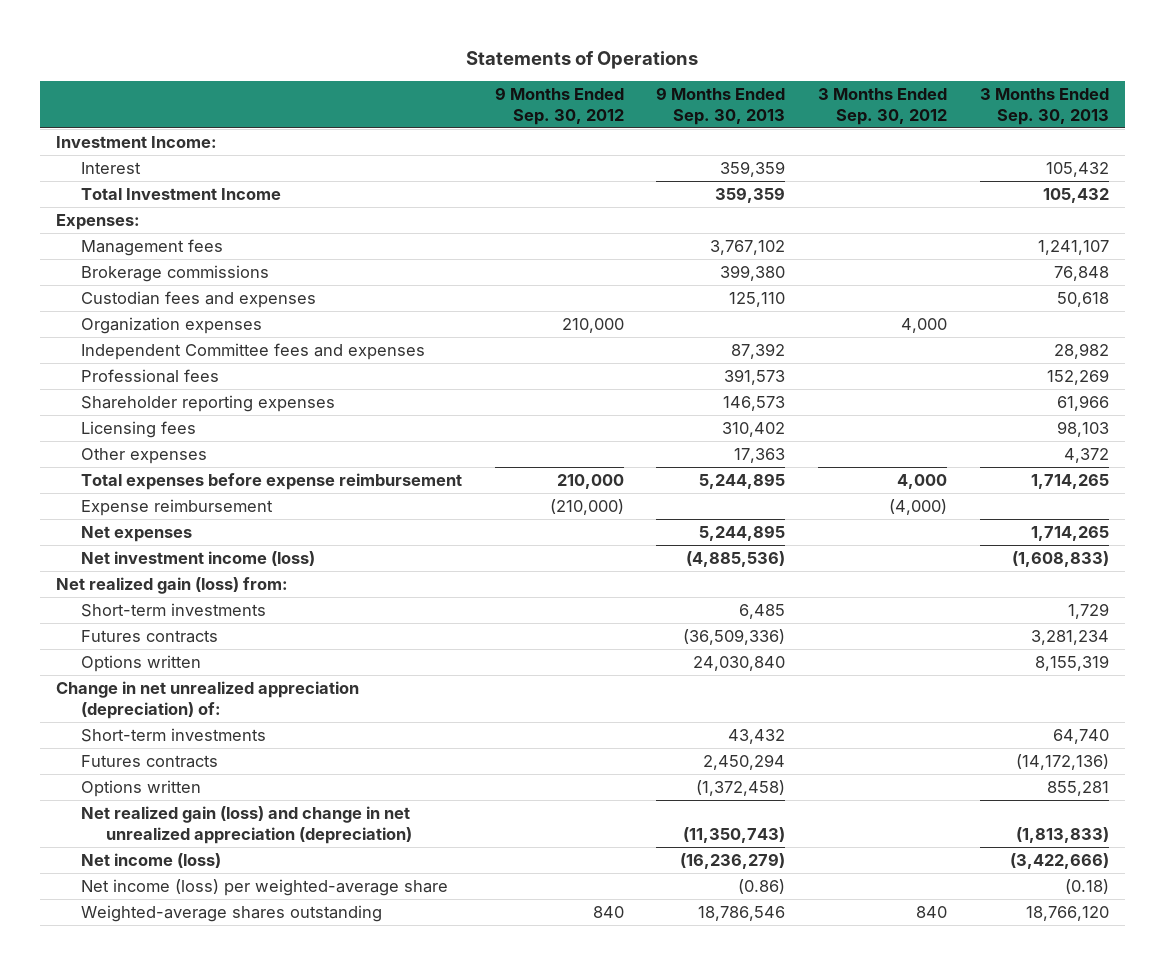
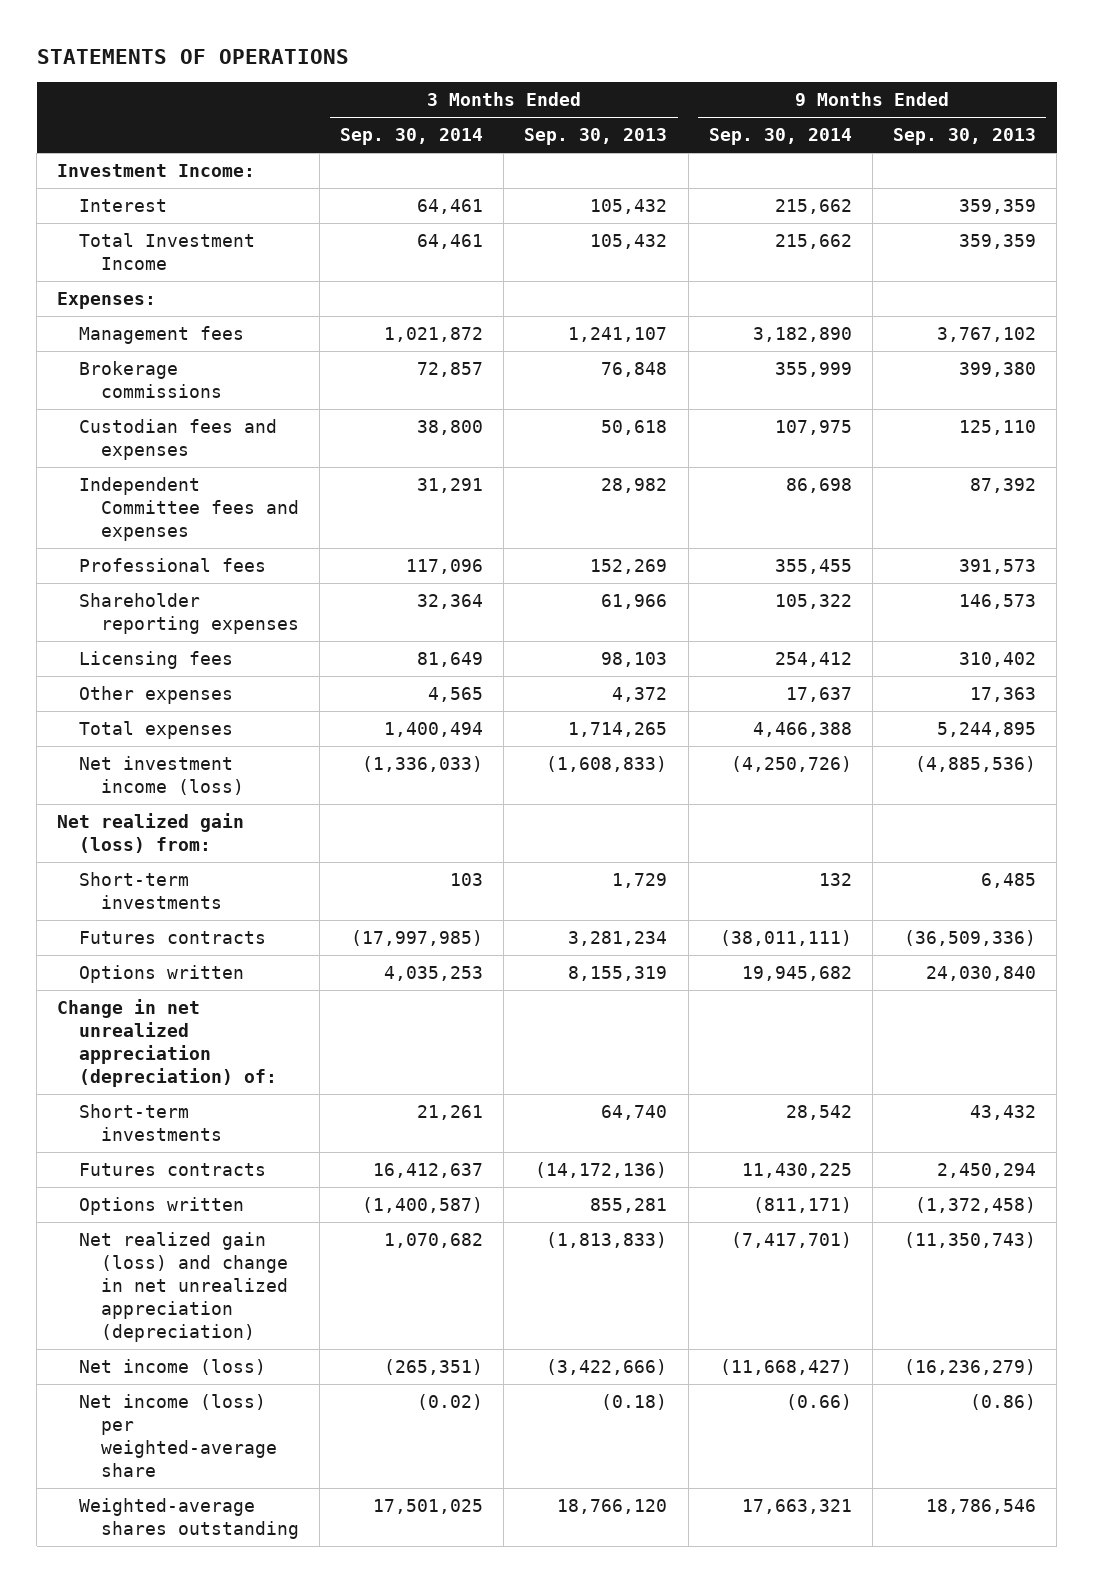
[466,50,699,69] Statements of Operations -> [36,49,349,65] STATEMENTS OF OPERATIONS
[494,86,624,126] 9 Months Ended Sep. 30, 2012 -> none
[817,87,947,126] 3 Months Ended Sep. 30, 2012 -> none
none -> [340,128,484,146] Sep. 30, 2014
none -> [708,128,852,146] Sep. 30, 2014
[80,316,262,334] Organization expenses -> none
[80,472,462,490] Total expenses before expense reimbursement -> none
[80,498,273,516] Expense reimbursement -> none
[80,525,192,542] Net expenses -> [79,721,234,740] Total expenses

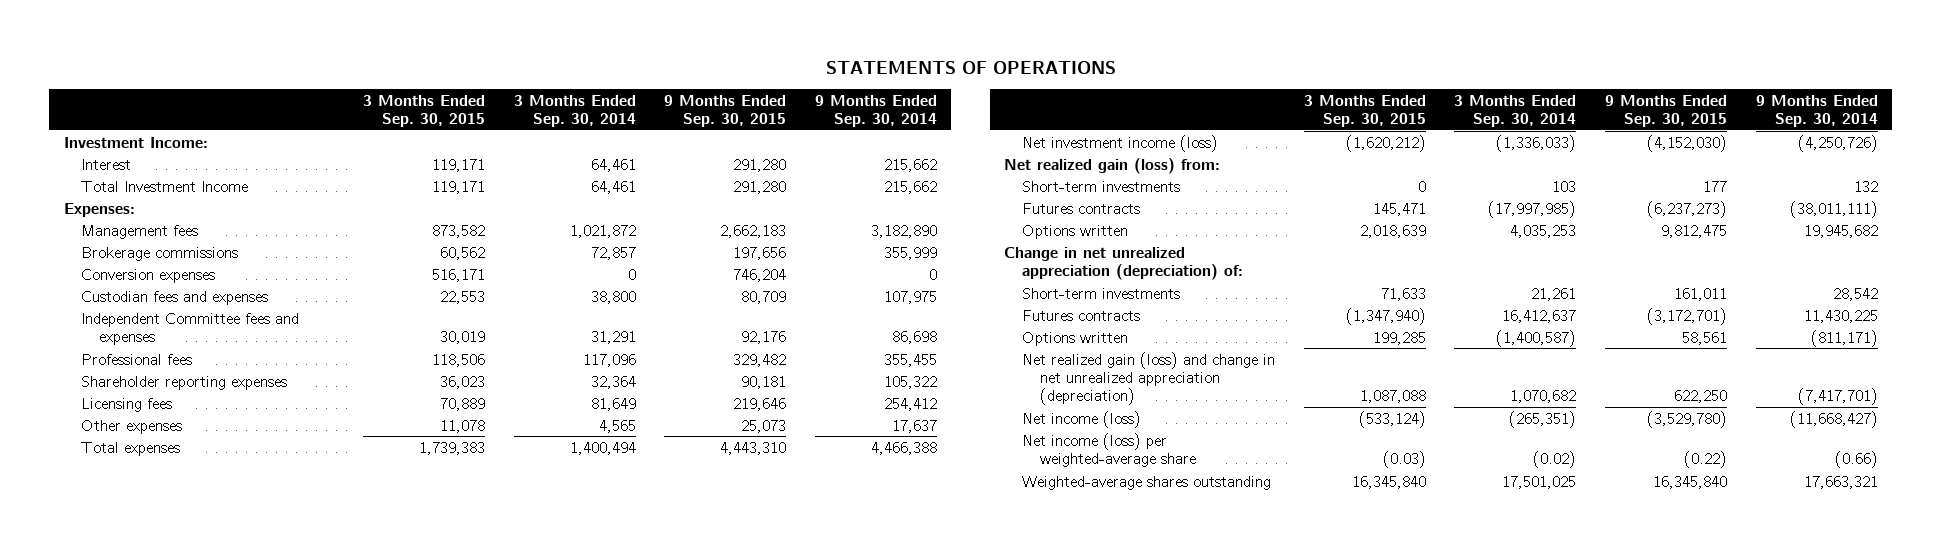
[524,128,668,146] Sep. 30, 2013 -> none
[893,128,1037,146] Sep. 30, 2013 -> none
none -> [362,94,485,127] 3 Months Ended Sep. 30, 2015
none -> [664,94,787,127] 9 Months Ended Sep. 30, 2015
none -> [81,268,216,283] Conversion expenses

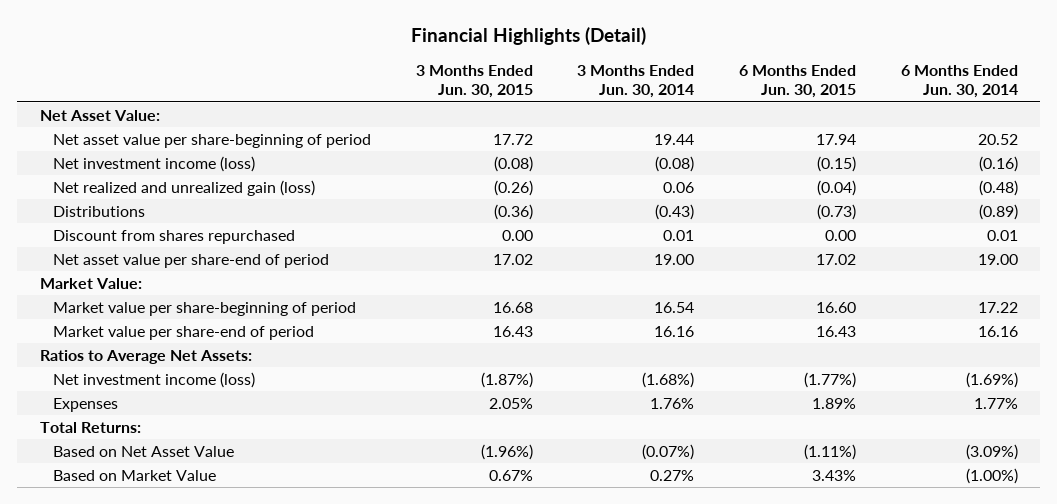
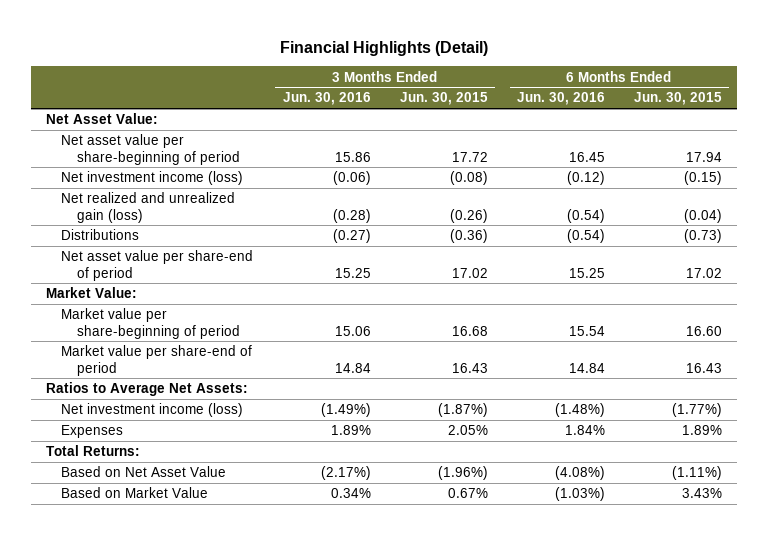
[577,65,695,99] 3 Months Ended Jun. 30, 2014 -> none
[900,65,1018,99] 6 Months Ended Jun. 30, 2014 -> none
none -> [282,92,371,106] Jun. 30, 2016
none -> [516,92,605,106] Jun. 30, 2016
[52,229,295,244] Discount from shares repurchased -> none

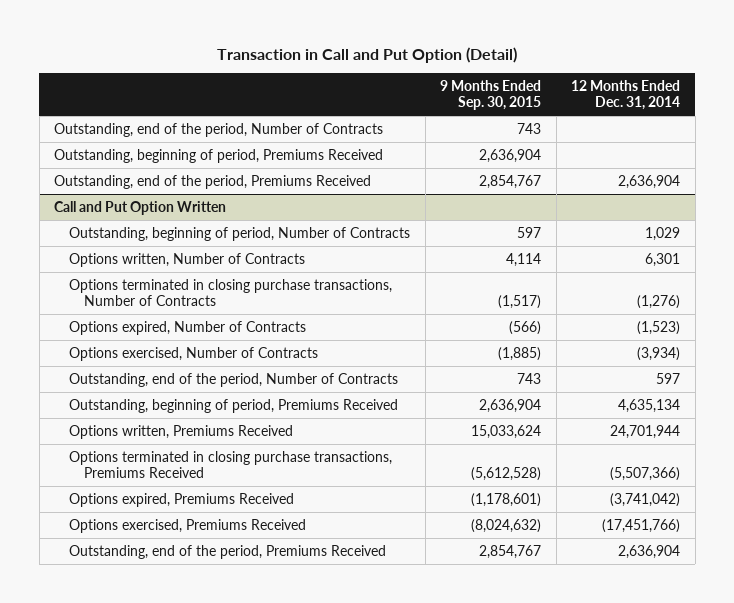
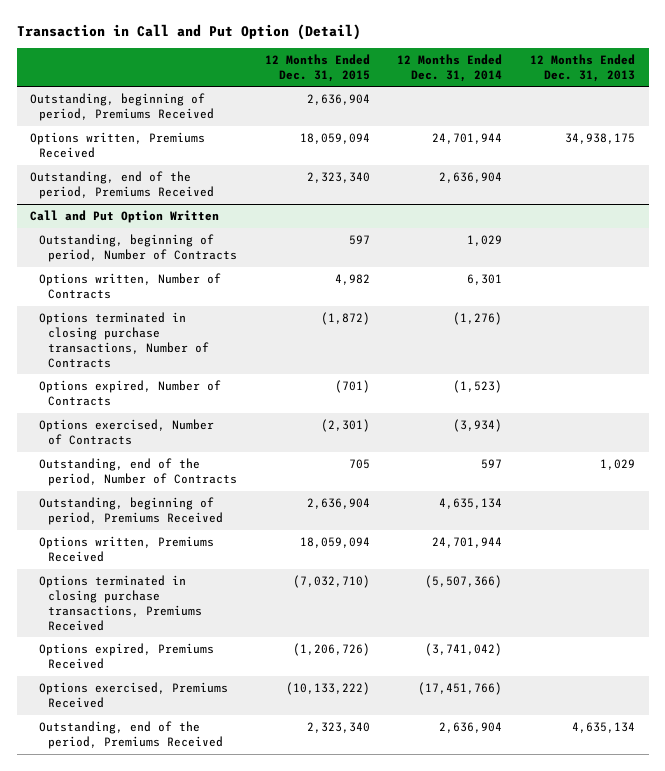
[440,79,542,110] 9 Months Ended Sep. 30, 2015 -> none
none -> [264,53,370,82] 12 Months Ended Dec. 31, 2015
none -> [529,53,635,82] 12 Months Ended Dec. 31, 2013
[54,122,384,137] Outstanding, end of the period, Number of Contracts -> none
none -> [30,132,206,158] Options written, Premiums Received

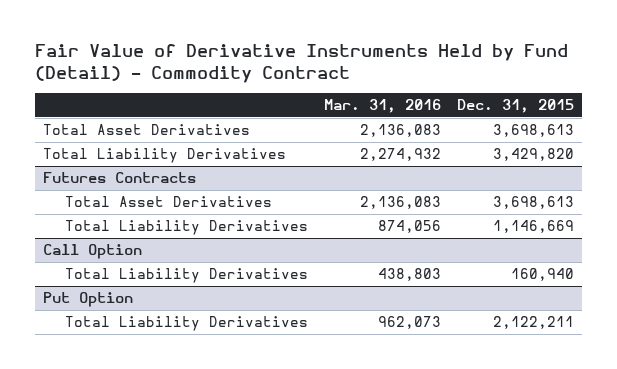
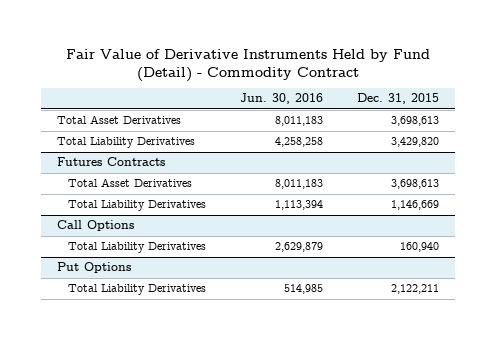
[324,99,442,114] Mar. 31, 2016 -> none
none -> [239,93,323,105] Jun. 30, 2016
[42,244,142,260] Call Option -> [57,220,135,232] Call Options
[42,292,133,308] Put Option -> [57,262,132,274] Put Options

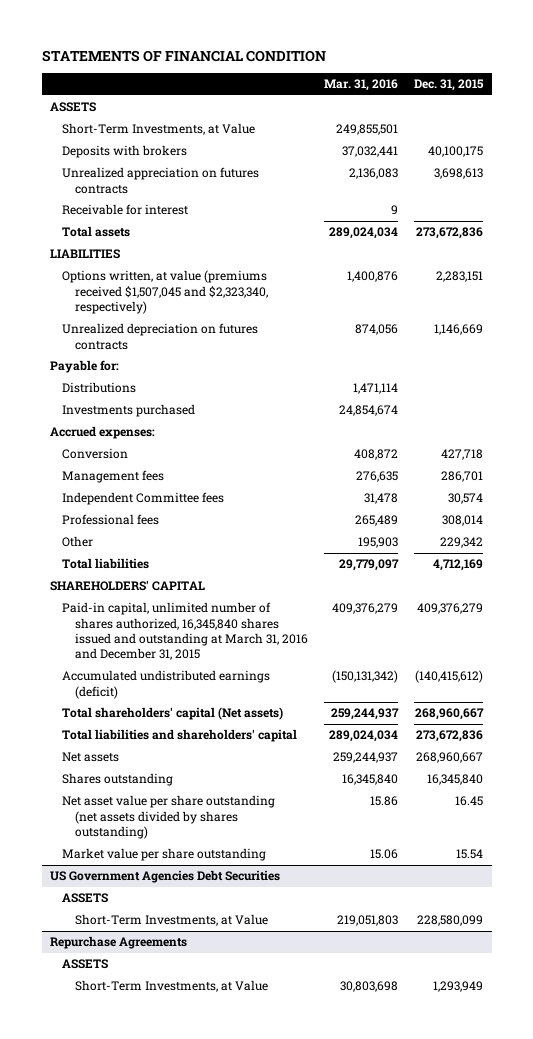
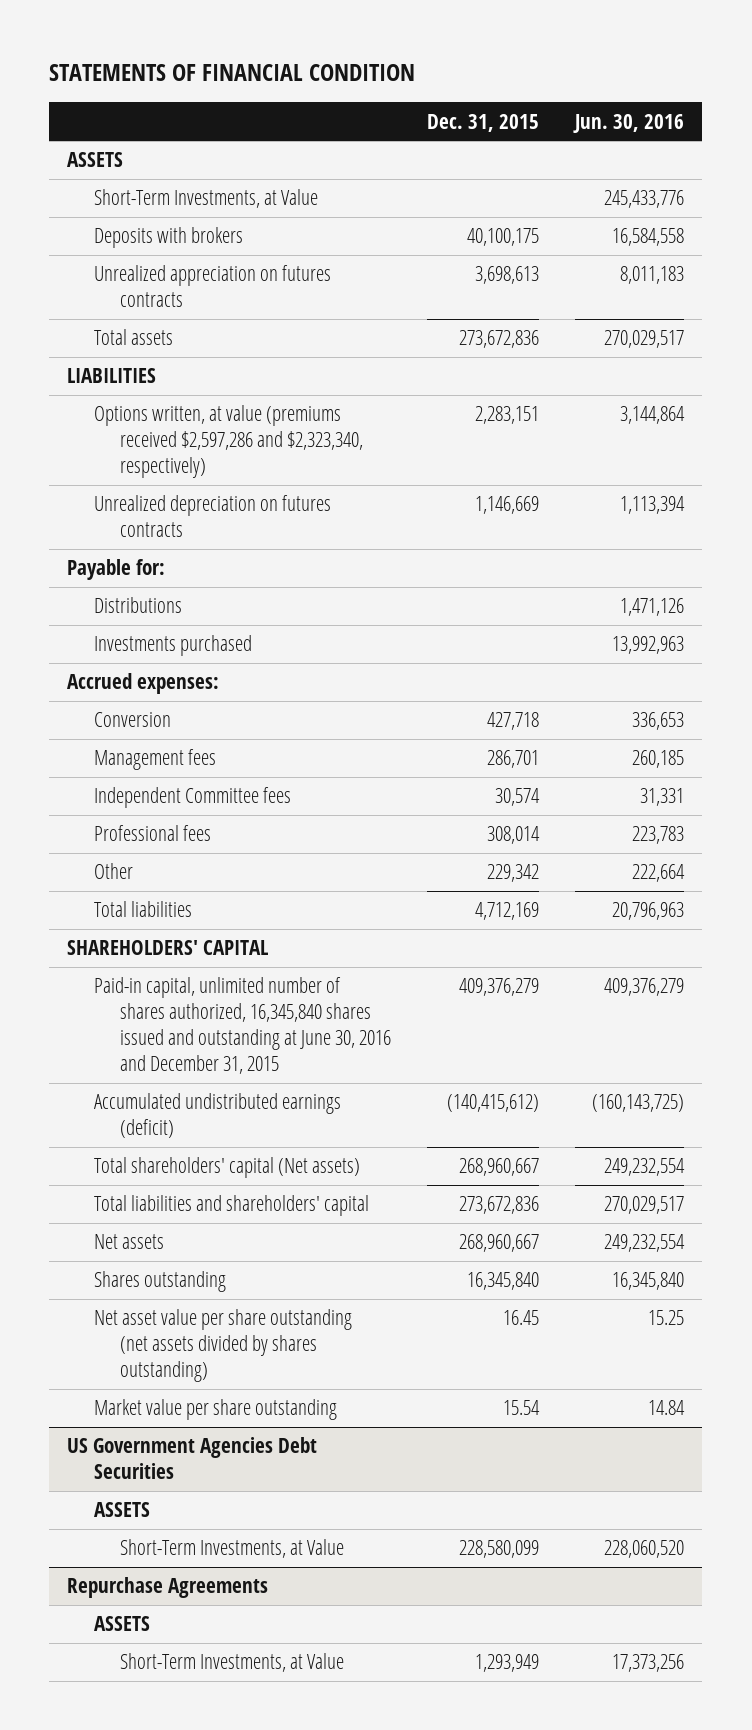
[324,79,399,92] Mar. 31, 2016 -> none
none -> [573,113,685,133] Jun. 30, 2016
[62,204,189,216] Receivable for interest -> none
[62,270,268,314] Options written, at value (premiums received $1,507,045 and $2,323,340, respectively) -> [93,405,363,479] Options written, at value (premiums received $2,597,286 and $2,323,340, respectively)
[62,602,308,661] Paid-in capital, unlimited number of shares authorized, 16,345,840 shares issued and outstanding at March 31, 2016 and December 31, 2015 -> [93,977,391,1075] Paid-in capital, unlimited number of shares authorized, 16,345,840 shares issued and outstanding at June 30, 2016 and December 31, 2015

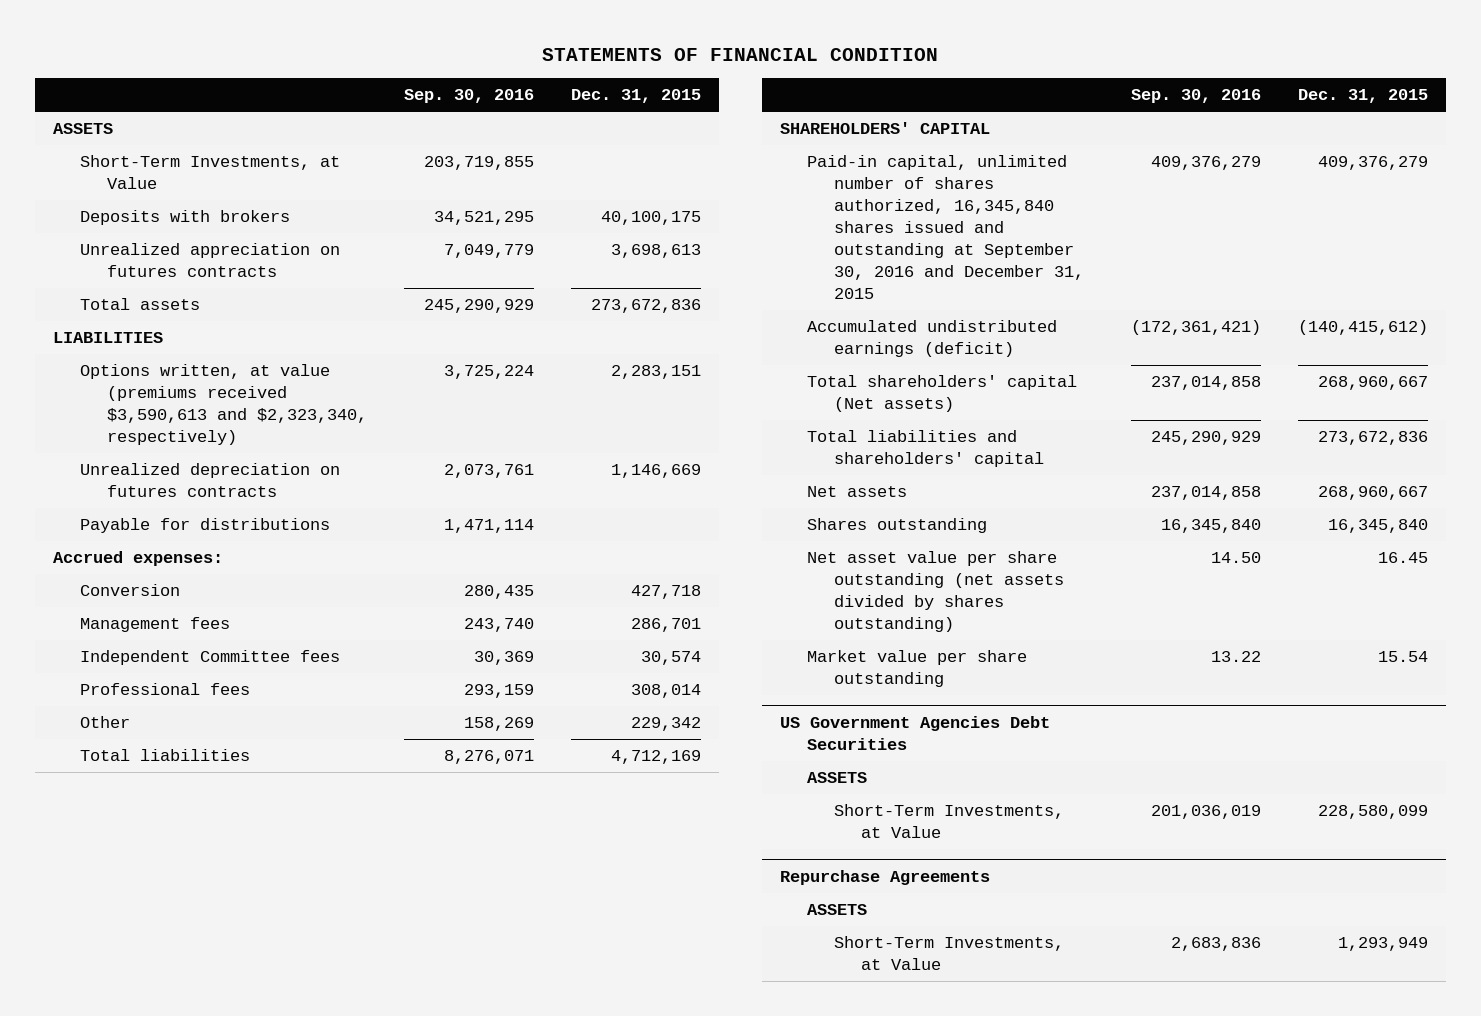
[573,113,685,133] Jun. 30, 2016 -> none
none -> [403,89,534,104] Sep. 30, 2016
[93,405,363,479] Options written, at value (premiums received $2,597,286 and $2,323,340, respectively) -> [80,364,368,446] Options written, at value (premiums received $3,590,613 and $2,323,340, respectively)
[67,559,166,581] Payable for: -> none
[93,635,252,657] Investments purchased -> none
[93,597,182,614] Distributions -> [80,518,331,534] Payable for distributions
[93,977,391,1075] Paid-in capital, unlimited number of shares authorized, 16,345,840 shares issued and outstanding at June 30, 2016 and December 31, 2015 -> [806,155,1084,299] Paid-in capital, unlimited number of shares authorized, 16,345,840 shares issued and outstanding at September 30, 2016 and December 31, 2015

